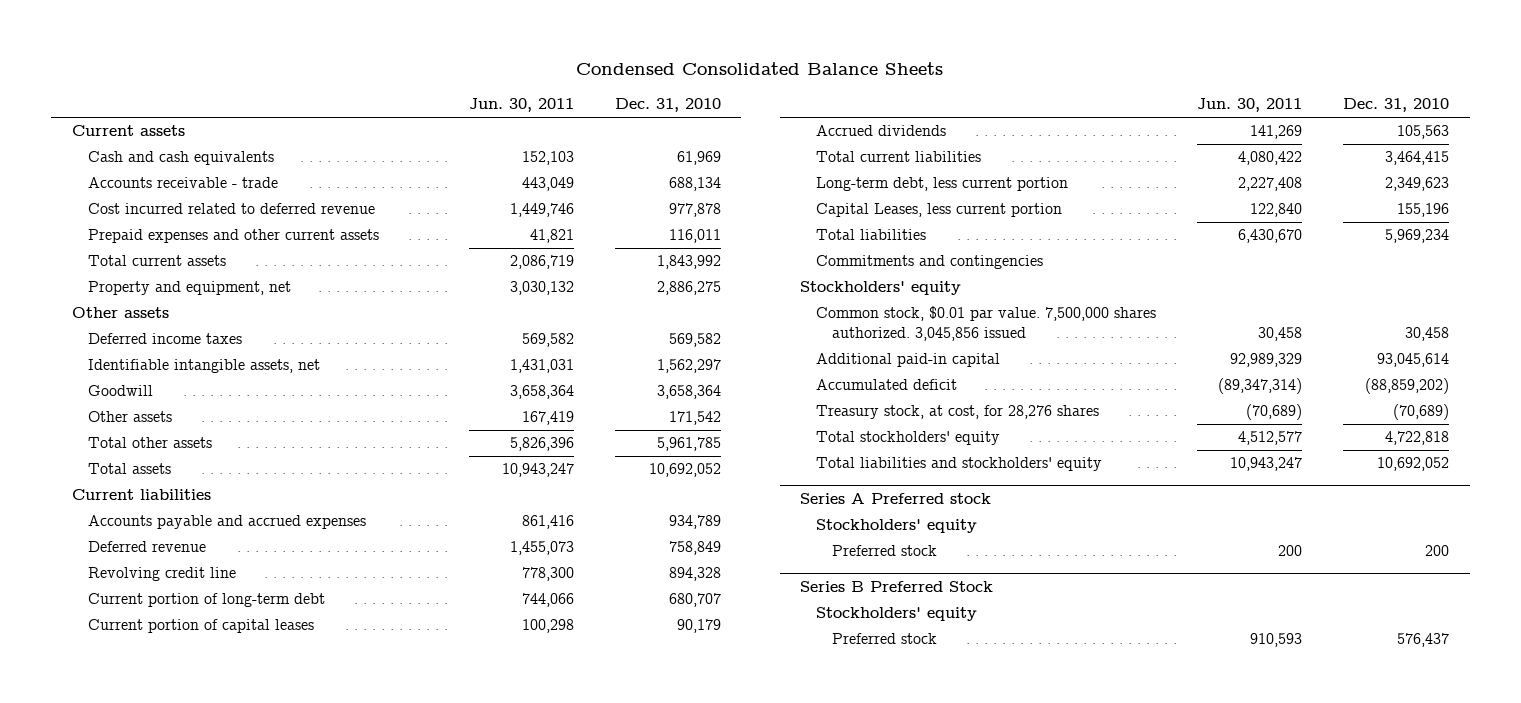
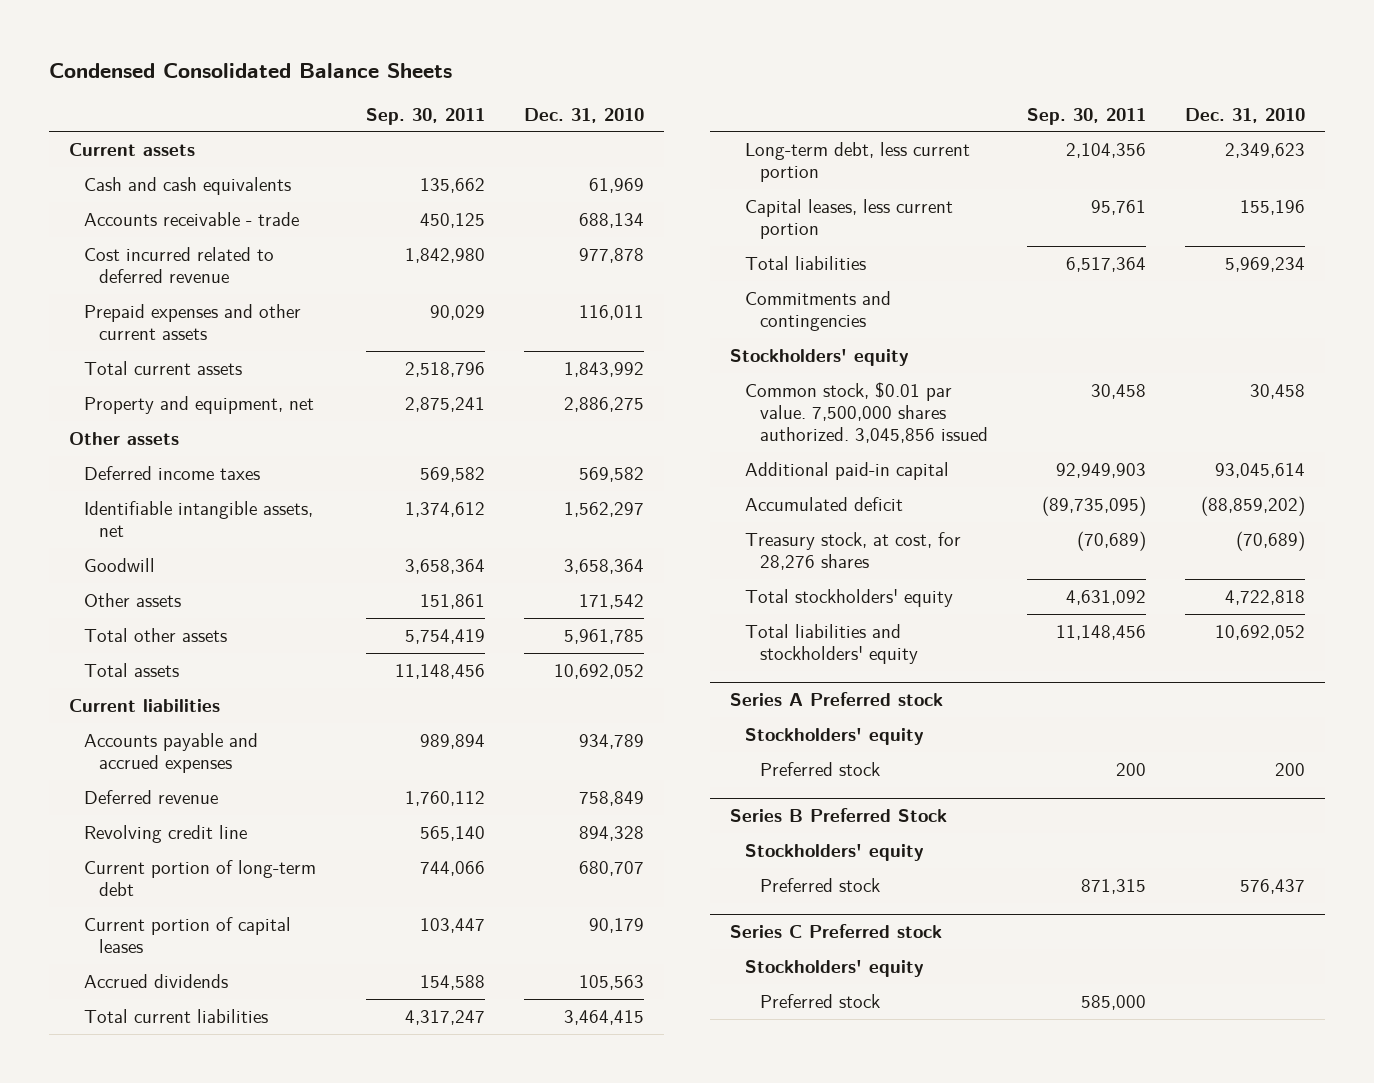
[468,98,574,113] Jun. 30, 2011 -> none
none -> [366,107,486,125] Sep. 30, 2011
[816,203,1063,218] Capital Leases, less current portion -> [745,198,954,240] Capital leases, less current portion
none -> [729,923,942,938] Series C Preferred stock
none -> [745,959,925,977] Stockholders' equity
none -> [760,993,881,1008] Preferred stock

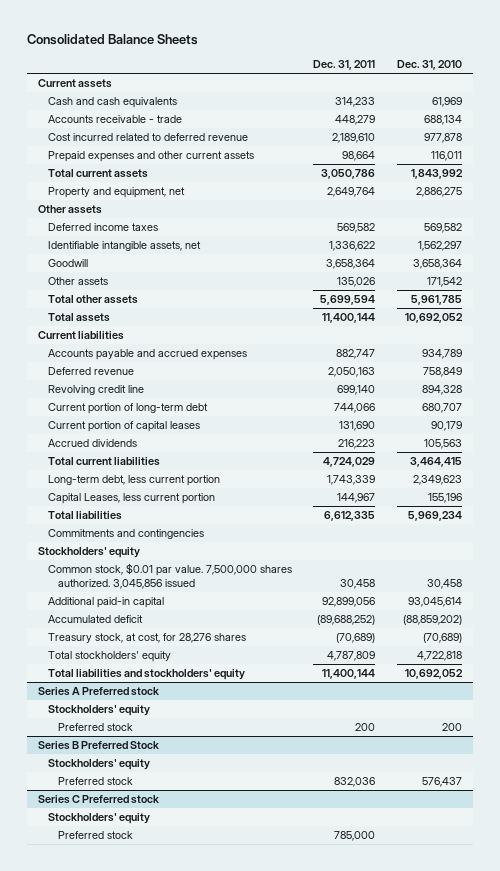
[49,63,453,79] Condensed Consolidated Balance Sheets -> [26,34,198,46] Consolidated Balance Sheets
[366,107,486,125] Sep. 30, 2011 -> none
none -> [313,60,376,71] Dec. 31, 2011
[745,198,954,240] Capital leases, less current portion -> [47,492,215,504] Capital Leases, less current portion

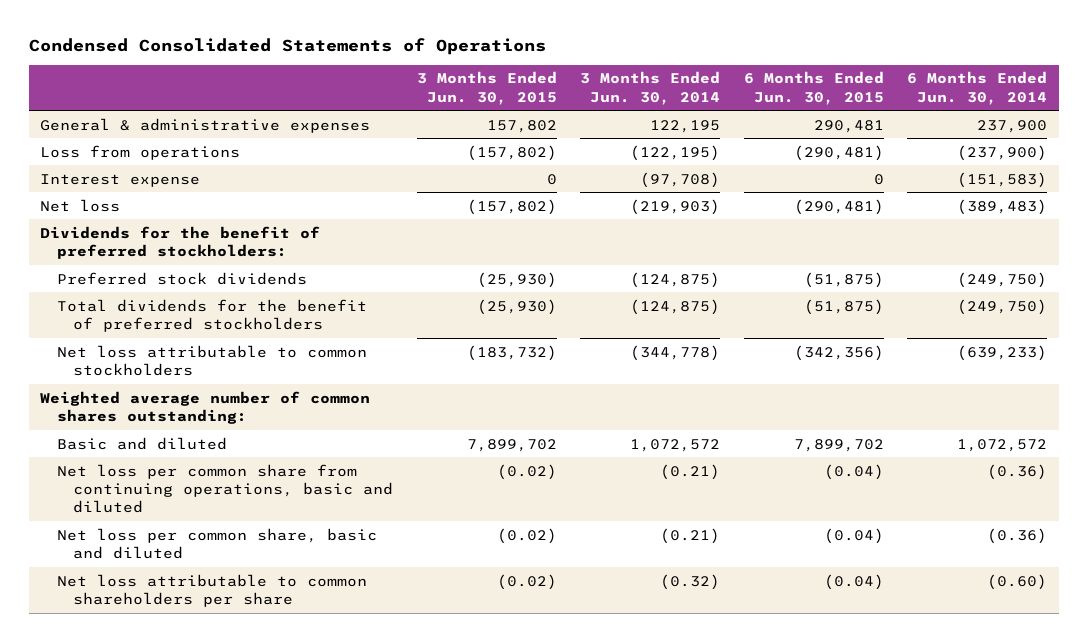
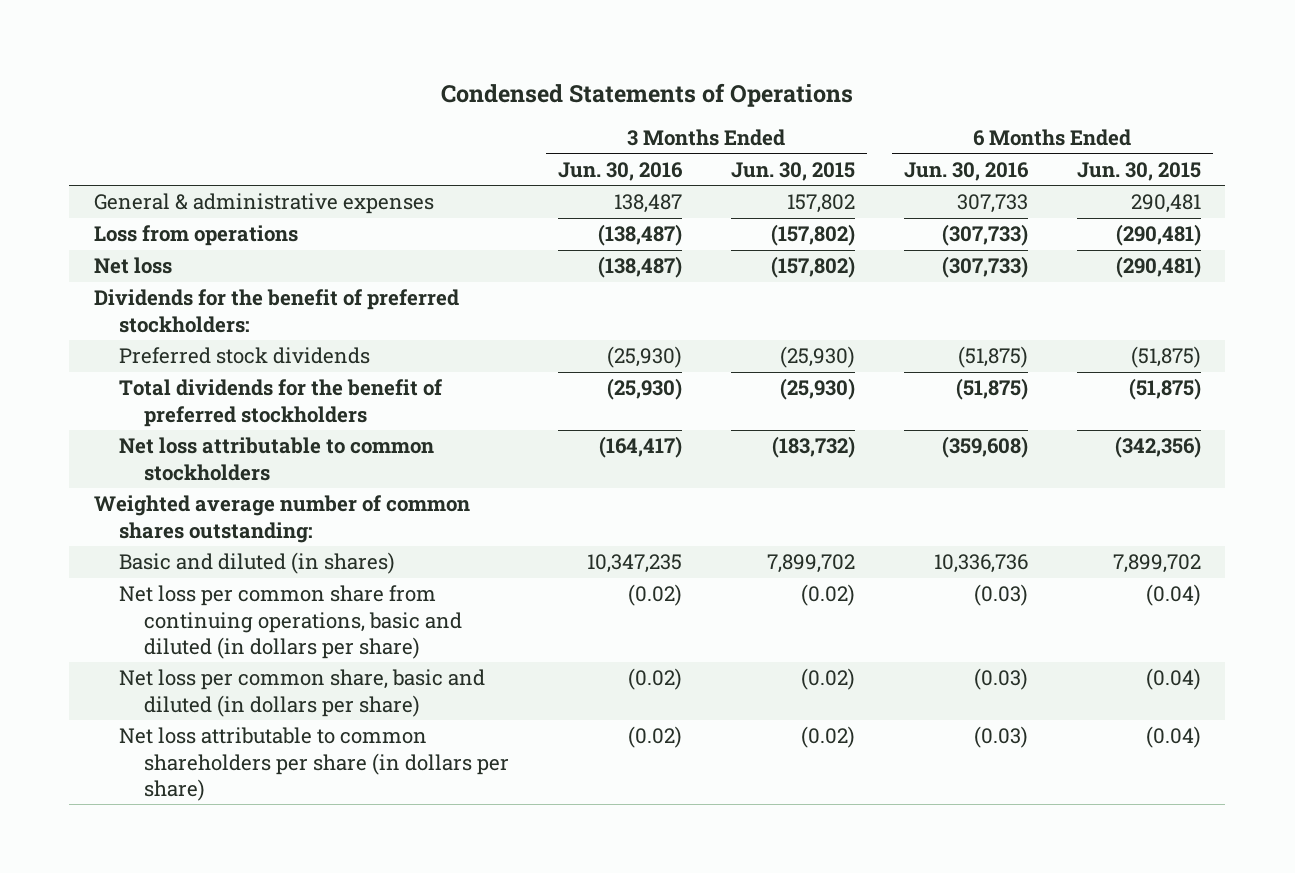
[28,37,546,55] Condensed Consolidated Statements of Operations -> [441,82,854,107] Condensed Statements of Operations
[580,71,721,105] 3 Months Ended Jun. 30, 2014 -> none
[907,71,1048,105] 6 Months Ended Jun. 30, 2014 -> none
none -> [557,161,683,181] Jun. 30, 2016
none -> [903,161,1029,181] Jun. 30, 2016
[40,173,201,187] Interest expense -> none
[56,436,227,450] Basic and diluted -> [118,552,395,575] Basic and diluted (in shares)
[56,463,394,514] Net loss per common share from continuing operations, basic and diluted -> [118,585,463,659] Net loss per common share from continuing operations, basic and diluted (in dollars per share)
[56,527,377,559] Net loss per common share, basic and diluted -> [118,669,485,717] Net loss per common share, basic and diluted (in dollars per share)
[56,573,367,607] Net loss attributable to common shareholders per share -> [118,727,510,801] Net loss attributable to common shareholders per share (in dollars per share)

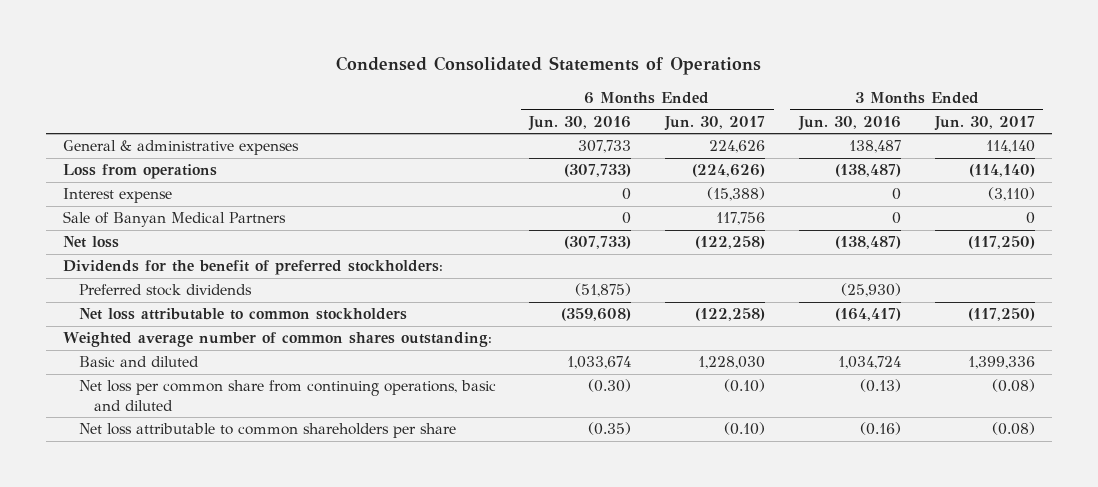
[441,82,854,107] Condensed Statements of Operations -> [335,56,761,76] Condensed Consolidated Statements of Operations
[730,161,855,181] Jun. 30, 2015 -> none
[1076,161,1201,181] Jun. 30, 2015 -> none
none -> [664,115,766,131] Jun. 30, 2017
none -> [933,115,1035,131] Jun. 30, 2017
none -> [63,188,173,204] Interest expense
none -> [63,211,287,228] Sale of Banyan Medical Partners
[118,379,443,427] Total dividends for the benefit of preferred stockholders -> none
[118,669,485,717] Net loss per common share, basic and diluted (in dollars per share) -> none
[118,552,395,575] Basic and diluted (in shares) -> [78,356,199,368] Basic and diluted
[586,554,682,574] 10,347,235 -> [837,356,901,370] 1,034,724
[933,554,1028,574] 10,336,736 -> [567,356,632,370] 1,033,674
[118,585,463,659] Net loss per common share from continuing operations, basic and diluted (in dollars per share) -> [78,380,496,411] Net loss per common share from continuing operations, basic and diluted
[627,584,682,607] (0.02) -> [859,379,901,393] (0.13)
[973,584,1028,607] (0.03) -> [588,379,632,393] (0.30)
[118,727,510,801] Net loss attributable to common shareholders per share (in dollars per share) -> [78,423,456,439] Net loss attributable to common shareholders per share
[627,726,682,749] (0.02) -> [859,422,901,436] (0.16)
[973,726,1028,749] (0.03) -> [588,422,632,436] (0.35)

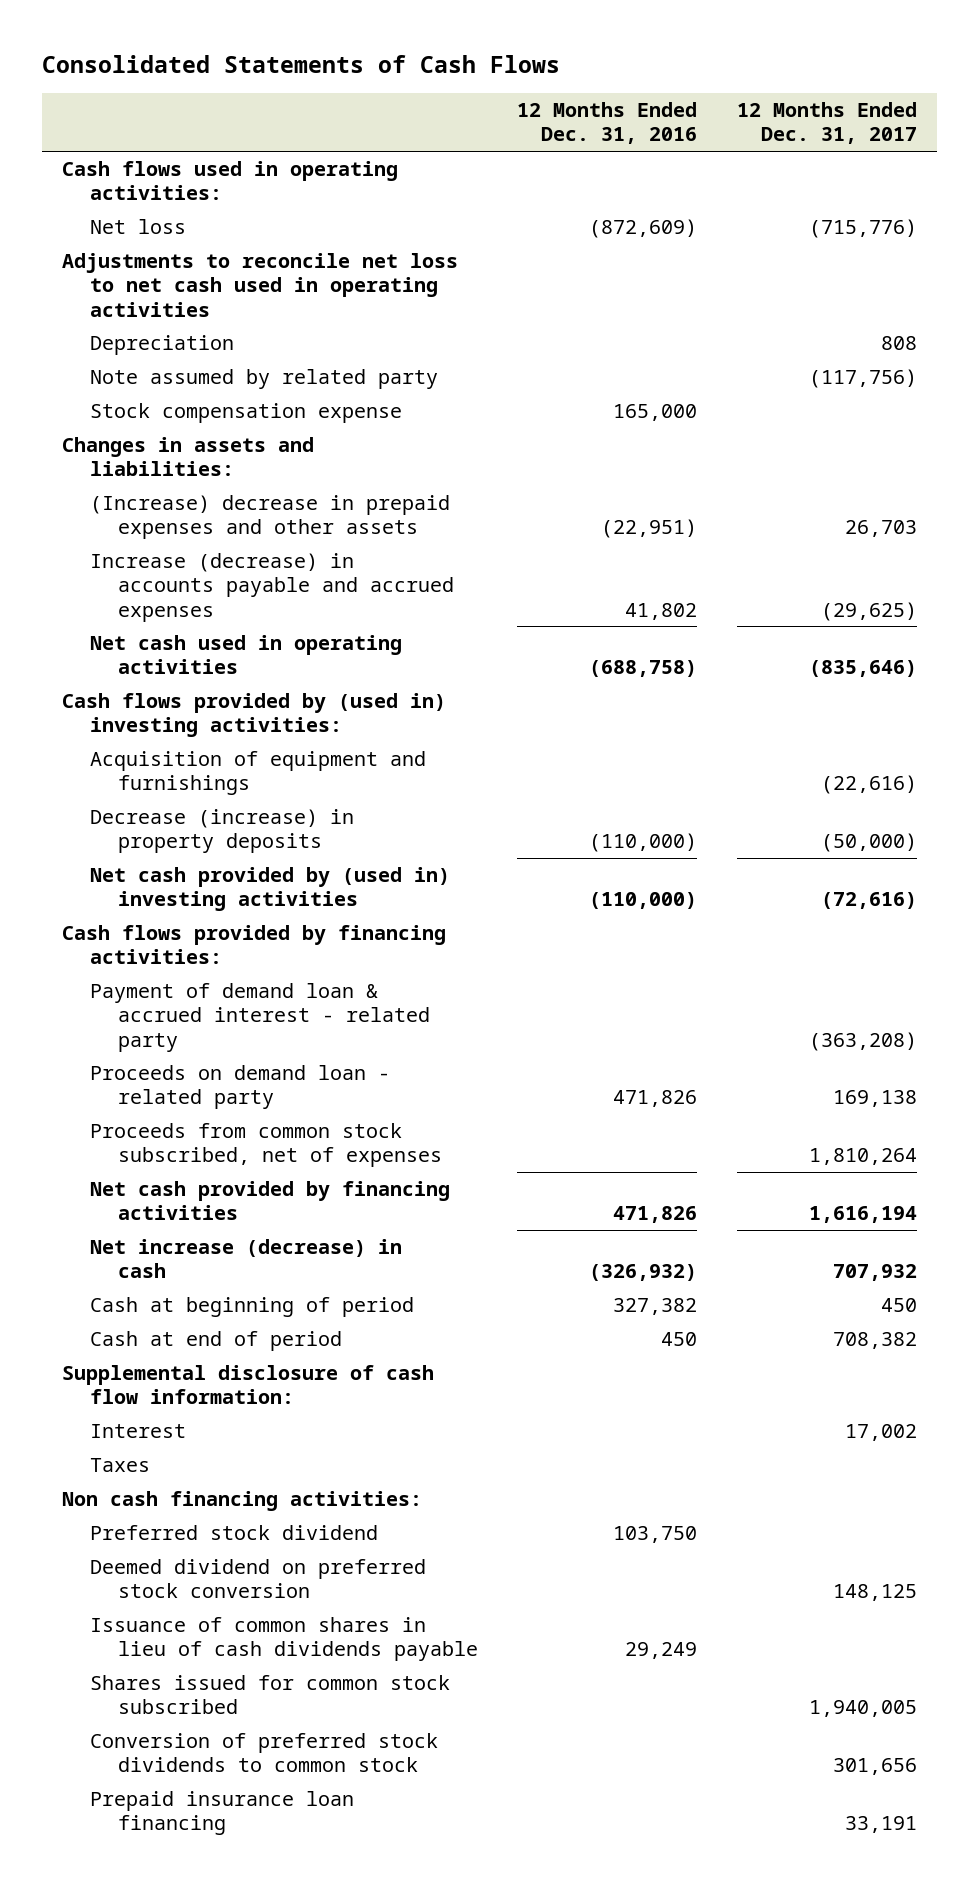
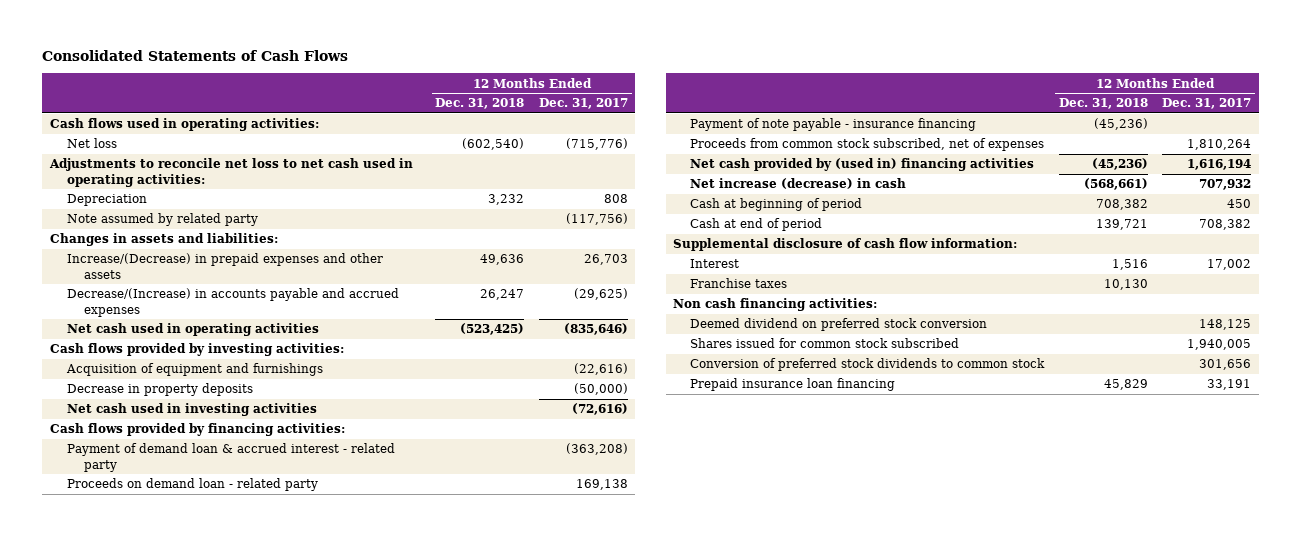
[517,102,698,145] 12 Months Ended Dec. 31, 2016 -> none
none -> [435,98,525,110] Dec. 31, 2018
[61,253,458,317] Adjustments to reconcile net loss to net cash used in operating activities -> [48,158,413,187] Adjustments to reconcile net loss to net cash used in operating activities:
[89,403,402,424] Stock compensation expense -> none
[89,495,450,540] (Increase) decrease in prepaid expenses and other assets -> [66,253,383,279] Increase/(Decrease) in prepaid expenses and other assets
[89,553,455,622] Increase (decrease) in accounts payable and accrued expenses -> [66,288,399,317] Decrease/(Increase) in accounts payable and accrued expenses
[61,693,446,738] Cash flows provided by (used in) investing activities: -> [49,343,344,357] Cash flows provided by investing activities:
[89,809,354,854] Decrease (increase) in property deposits -> [66,383,253,397] Decrease in property deposits
[89,867,450,912] Net cash provided by (used in) investing activities -> [66,403,317,417] Net cash used in investing activities
none -> [689,118,976,132] Payment of note payable - insurance financing
[89,1181,450,1221] Net cash provided by financing activities -> [689,158,1034,172] Net cash provided by (used in) financing activities
[89,1458,150,1473] Taxes -> [689,278,787,289] Franchise taxes
[89,1525,378,1541] Preferred stock dividend -> none
[89,1617,479,1662] Issuance of common shares in lieu of cash dividends payable -> none

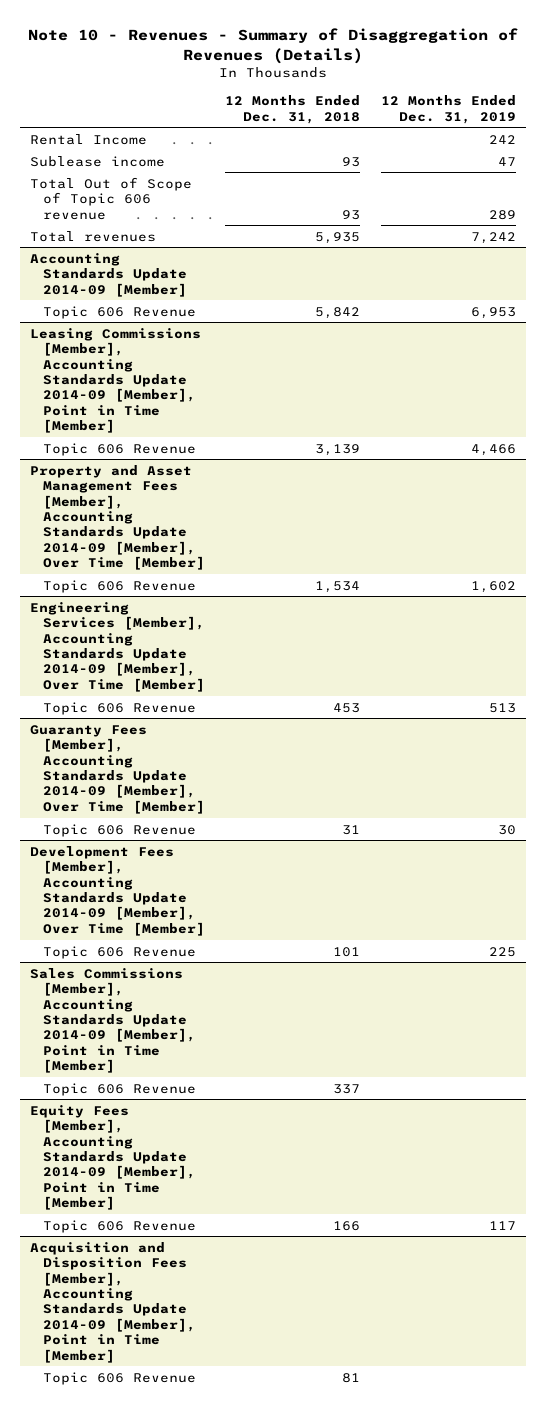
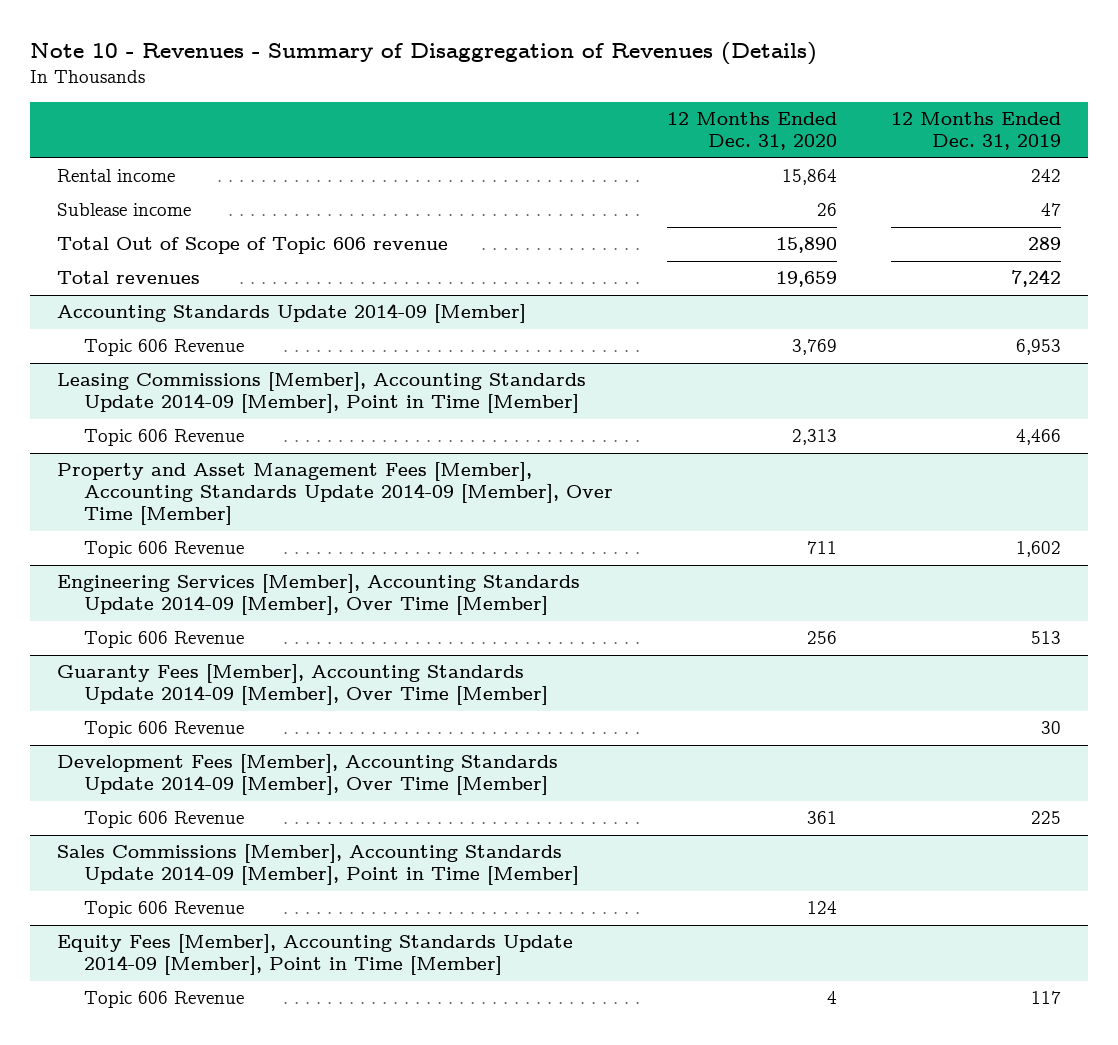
[225,95,361,124] 12 Months Ended Dec. 31, 2018 -> none
none -> [666,112,837,151] 12 Months Ended Dec. 31, 2020
[30,133,148,145] Rental Income -> [56,169,175,183] Rental income
[30,1241,196,1363] Acquisition and Disposition Fees [Member], Accounting Standards Update 2014-09 [Member], Point in Time [Member] -> none
[42,1371,196,1385] Topic 606 Revenue -> none

